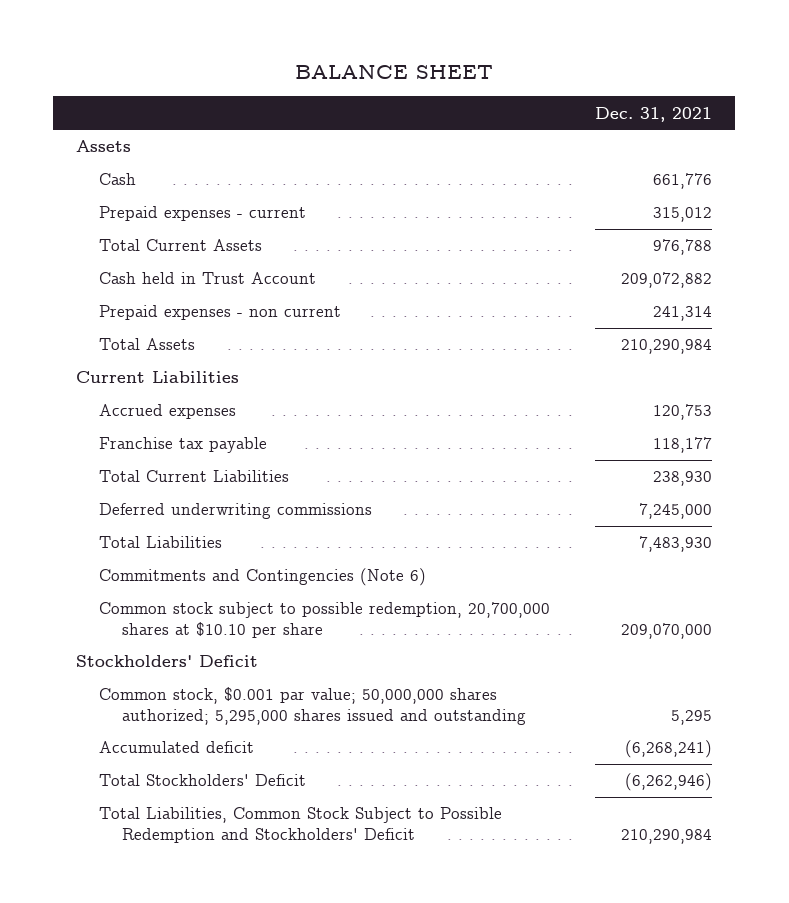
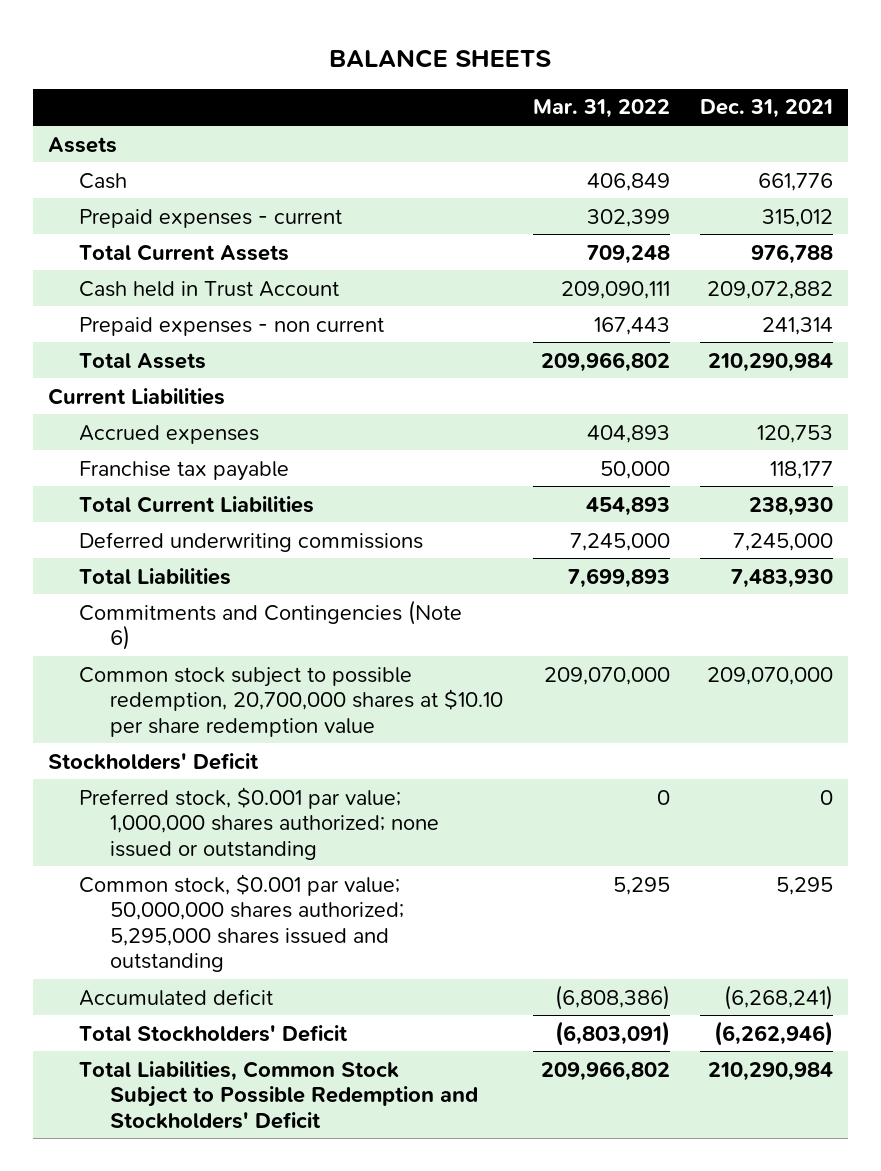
[295,65,494,80] BALANCE SHEET -> [329,48,552,68] BALANCE SHEETS
none -> [533,99,671,119] Mar. 31, 2022
[98,602,550,638] Common stock subject to possible redemption, 20,700,000 shares at $10.10 per share -> [79,666,504,737] Common stock subject to possible redemption, 20,700,000 shares at $10.10 per share redemption value
none -> [79,786,440,860] Preferred stock, $0.001 par value; 1,000,000 shares authorized; none issued or outstanding

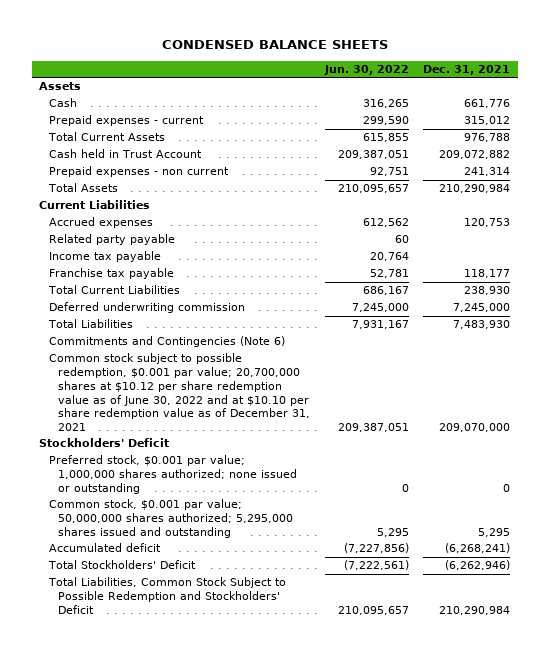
[329,48,552,68] BALANCE SHEETS -> [161,40,388,50] CONDENSED BALANCE SHEETS
[533,99,671,119] Mar. 31, 2022 -> none
none -> [323,64,409,75] Jun. 30, 2022
none -> [48,234,175,246] Related party payable
none -> [48,251,161,263] Income tax payable
[79,531,424,552] Deferred underwriting commissions -> [48,302,245,314] Deferred underwriting commission
[79,666,504,737] Common stock subject to possible redemption, 20,700,000 shares at $10.10 per share redemption value -> [48,353,311,432] Common stock subject to possible redemption, $0.001 par value; 20,700,000 shares at $10.12 per share redemption value as of June 30, 2022 and at $10.10 per share redemption value as of December 31, 2021

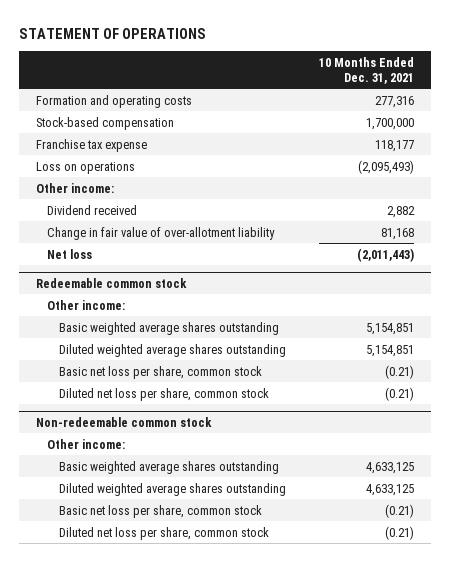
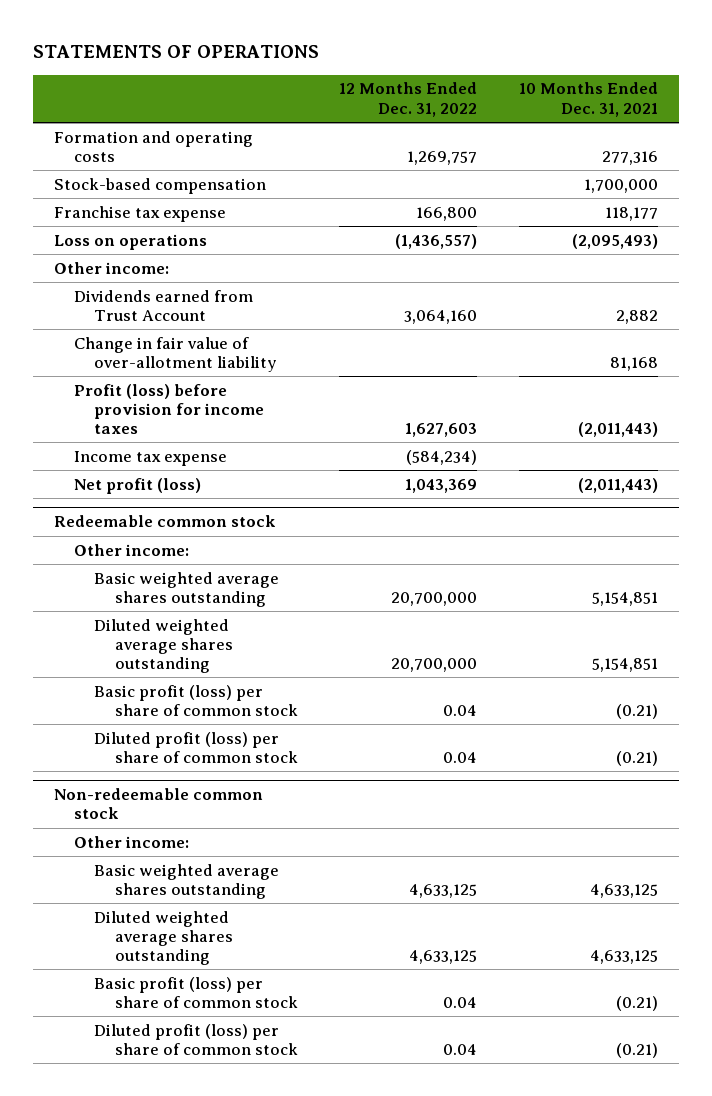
[19,27,207,39] STATEMENT OF OPERATIONS -> [33,45,320,59] STATEMENTS OF OPERATIONS
none -> [339,82,478,117] 12 Months Ended Dec. 31, 2022
[47,204,138,215] Dividend received -> [74,289,254,321] Dividends earned from Trust Account
none -> [74,383,265,435] Profit (loss) before provision for income taxes
none -> [74,450,228,466] Income tax expense
[47,248,93,259] Net loss -> [74,477,202,494] Net profit (loss)
[58,365,262,379] Basic net loss per share, common stock -> [94,684,298,716] Basic profit (loss) per share of common stock
[58,387,269,401] Diluted net loss per share, common stock -> [94,731,298,763] Diluted profit (loss) per share of common stock
[58,504,262,518] Basic net loss per share, common stock -> [94,976,298,1008] Basic profit (loss) per share of common stock
[58,526,269,540] Diluted net loss per share, common stock -> [94,1023,298,1055] Diluted profit (loss) per share of common stock

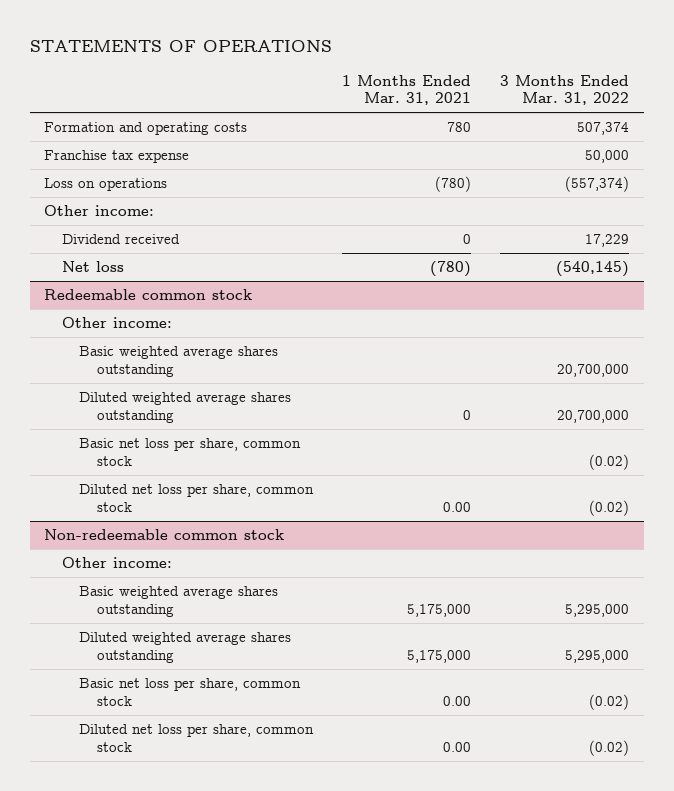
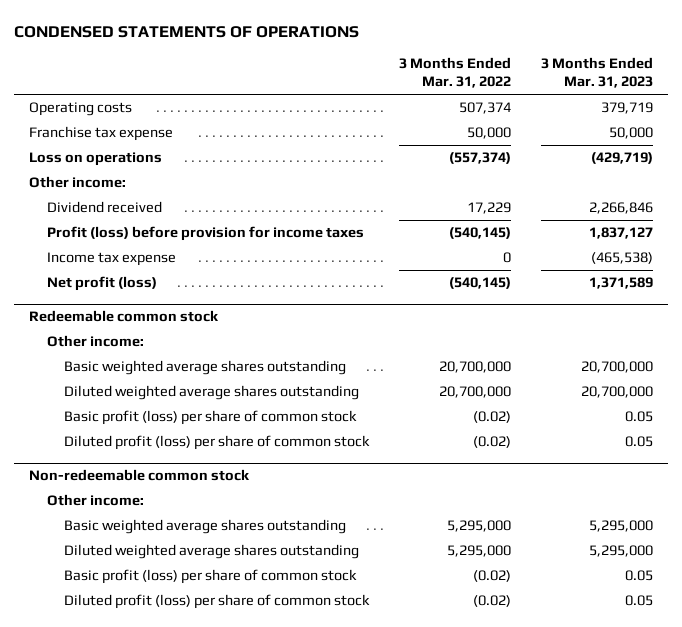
[29,40,332,53] STATEMENTS OF OPERATIONS -> [14,25,360,38] CONDENSED STATEMENTS OF OPERATIONS
[342,74,472,106] 1 Months Ended Mar. 31, 2021 -> none
none -> [540,57,653,89] 3 Months Ended Mar. 31, 2023
[44,121,248,135] Formation and operating costs -> [29,102,133,117] Operating costs
none -> [46,226,364,242] Profit (loss) before provision for income taxes
none -> [46,252,176,267] Income tax expense
[61,260,124,272] Net loss -> [46,276,157,292] Net profit (loss)
[79,437,302,466] Basic net loss per share, common stock -> [64,410,358,426] Basic profit (loss) per share of common stock
[79,483,315,512] Diluted net loss per share, common stock -> [64,435,371,451] Diluted profit (loss) per share of common stock
[79,677,302,706] Basic net loss per share, common stock -> [64,569,358,585] Basic profit (loss) per share of common stock
[79,723,315,752] Diluted net loss per share, common stock -> [64,594,371,610] Diluted profit (loss) per share of common stock

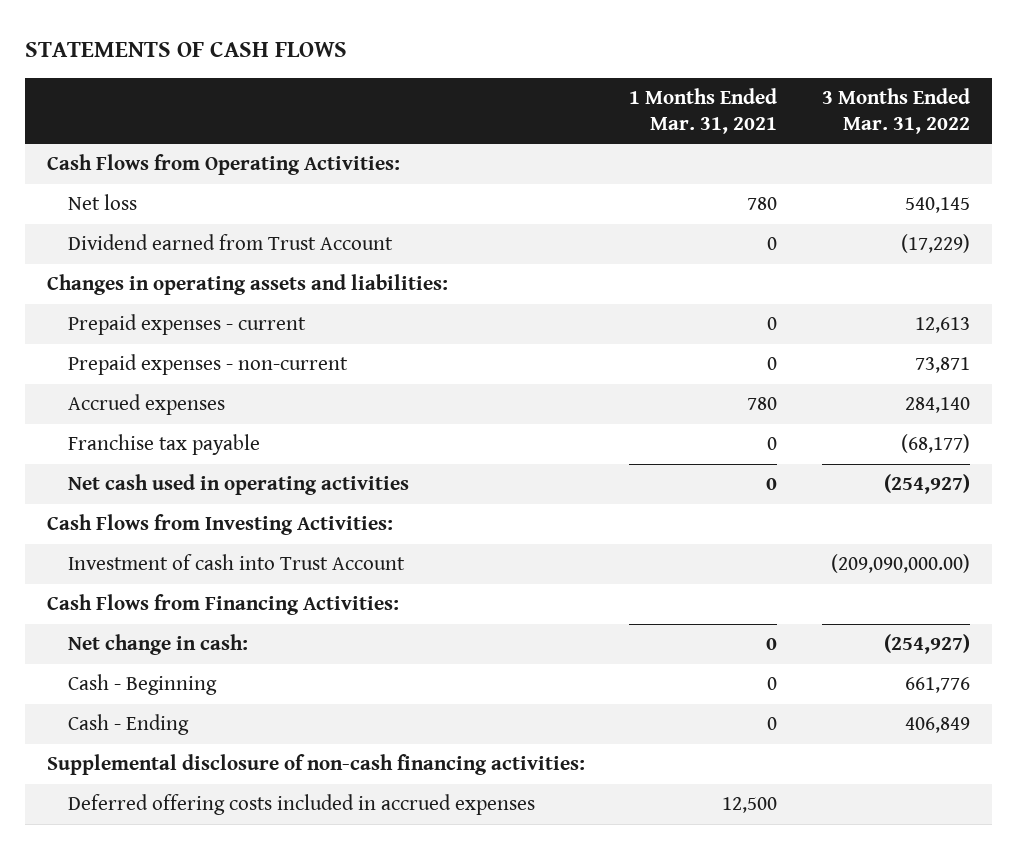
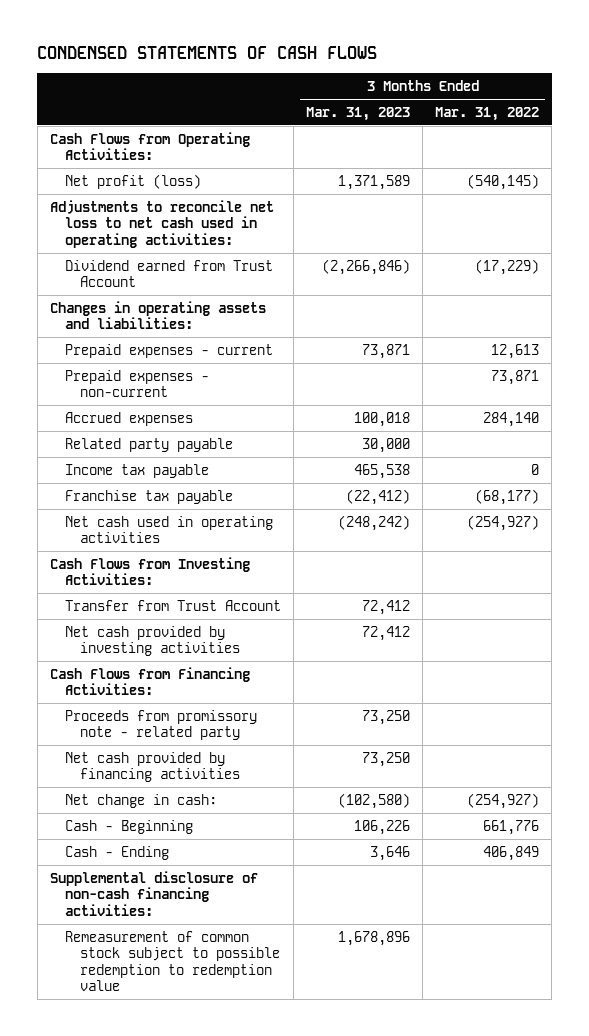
[24,41,347,57] STATEMENTS OF CASH FLOWS -> [37,46,378,60] CONDENSED STATEMENTS OF CASH FLOWS
[629,87,778,134] 1 Months Ended Mar. 31, 2021 -> none
none -> [306,106,411,121] Mar. 31, 2023
[68,194,138,211] Net loss -> [64,173,201,189] Net profit (loss)
[904,197,970,214] 540,145 -> [467,173,540,190] (540,145)
none -> [49,199,274,248] Adjustments to reconcile net loss to net cash used in operating activities:
none -> [64,437,233,452] Related party payable
none -> [64,463,209,478] Income tax payable
[68,554,406,571] Investment of cash into Trust Account -> none
none -> [64,599,281,611] Transfer from Trust Account
none -> [64,625,241,657] Net cash provided by investing activities
none -> [64,709,257,741] Proceeds from promissory note - related party
none -> [64,751,241,783] Net cash provided by financing activities
[68,794,536,816] Deferred offering costs included in accrued expenses -> none
none -> [64,930,281,992] Remeasurement of common stock subject to possible redemption to redemption value

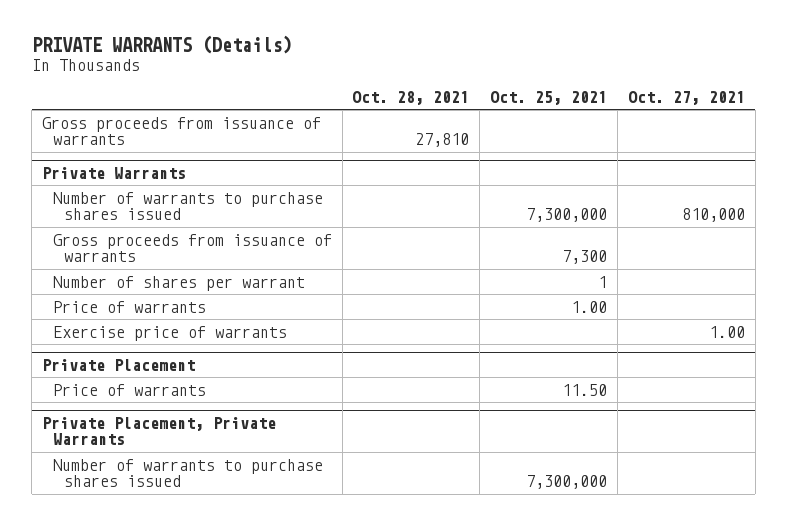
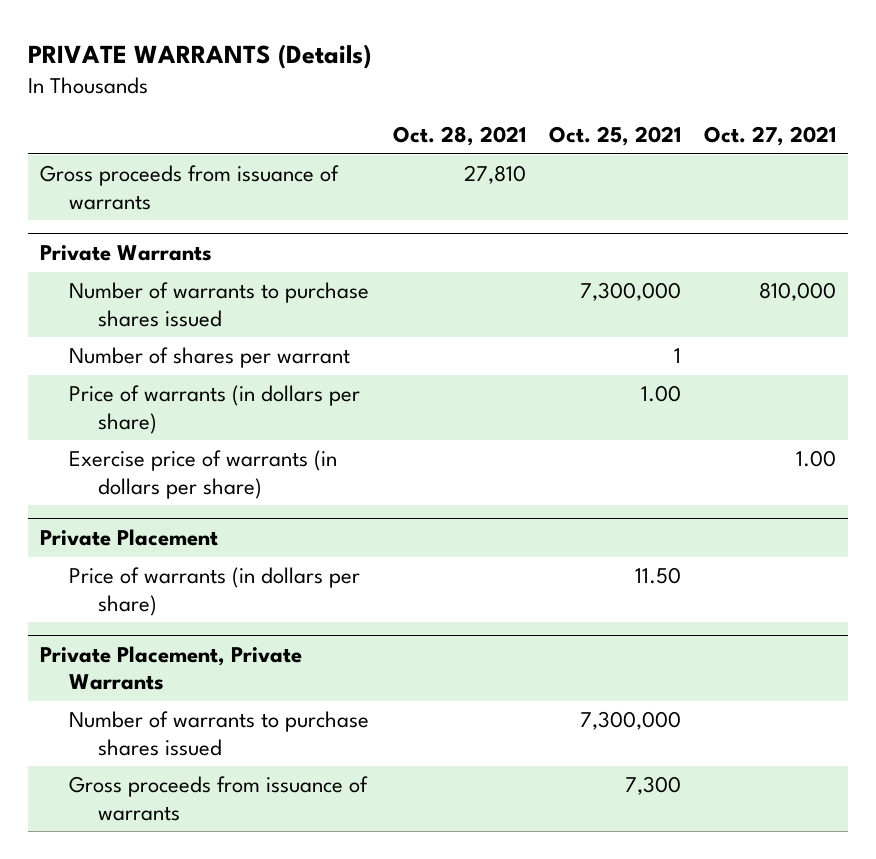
[52,233,332,263] Gross proceeds from issuance of warrants -> none
[52,300,206,313] Price of warrants -> [69,385,361,434] Price of warrants (in dollars per share)
[52,325,287,341] Exercise price of warrants -> [69,450,338,499] Exercise price of warrants (in dollars per share)
[52,383,206,396] Price of warrants -> [69,567,361,616] Price of warrants (in dollars per share)
none -> [69,776,369,821] Gross proceeds from issuance of warrants

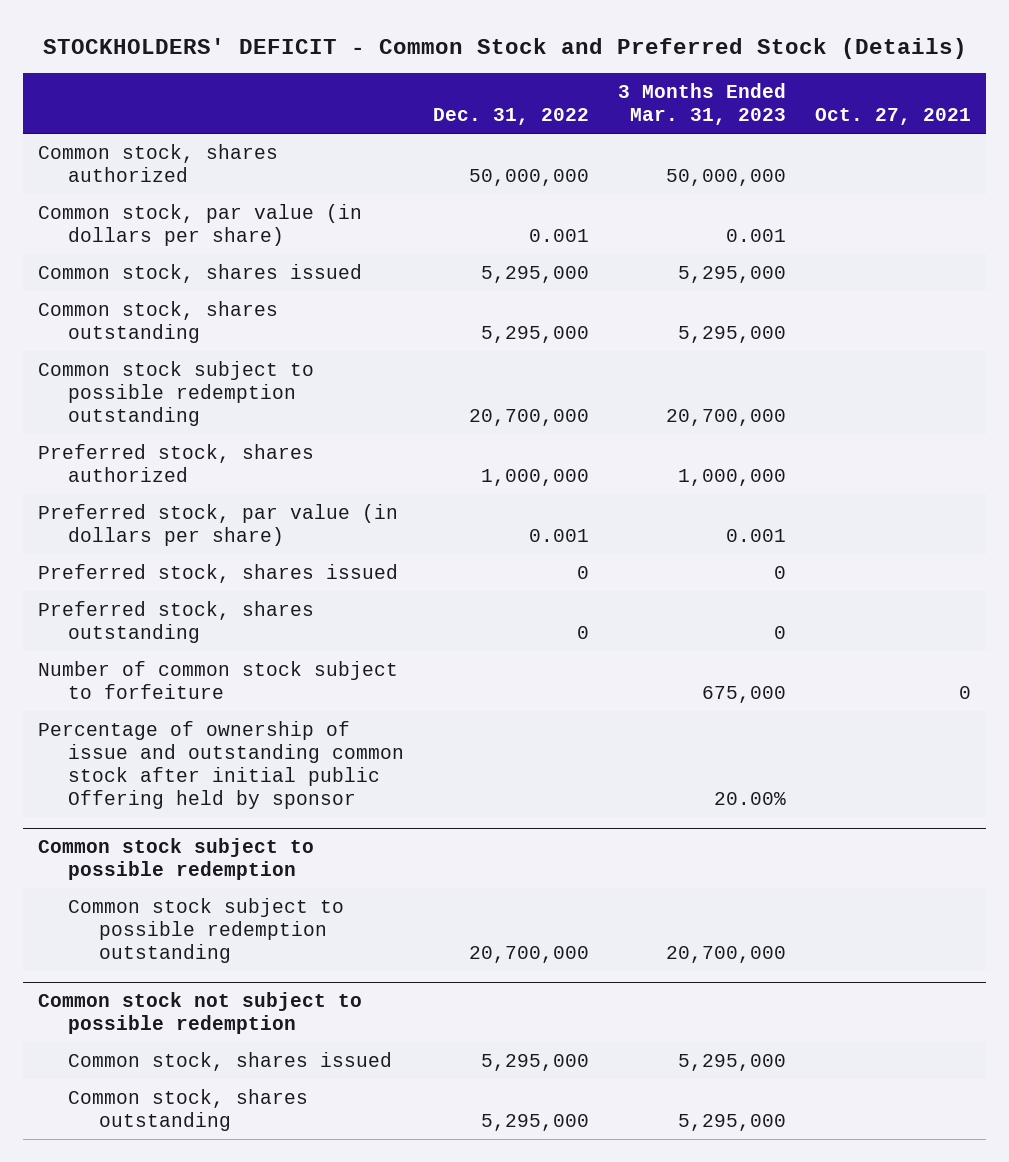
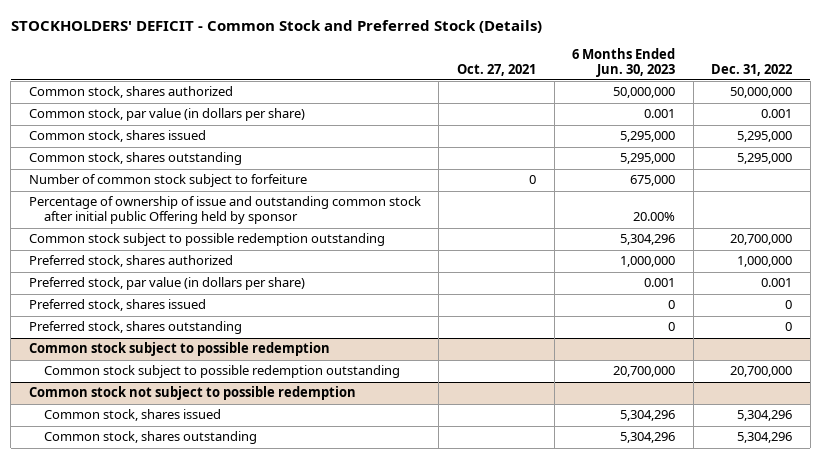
[618,83,787,126] 3 Months Ended Mar. 31, 2023 -> none
none -> [572,47,676,77] 6 Months Ended Jun. 30, 2023
[37,660,398,699] Number of common stock subject to forfeiture -> [28,174,307,188] Number of common stock subject to forfeiture
[37,720,405,810] Percentage of ownership of issue and outstanding common stock after initial public Offering held by sponsor -> [28,196,421,225] Percentage of ownership of issue and outstanding common stock after initial public Offering held by sponsor
[481,1053,590,1071] 5,295,000 -> [737,410,793,422] 5,304,296
[481,1113,590,1131] 5,295,000 -> [737,432,793,444] 5,304,296

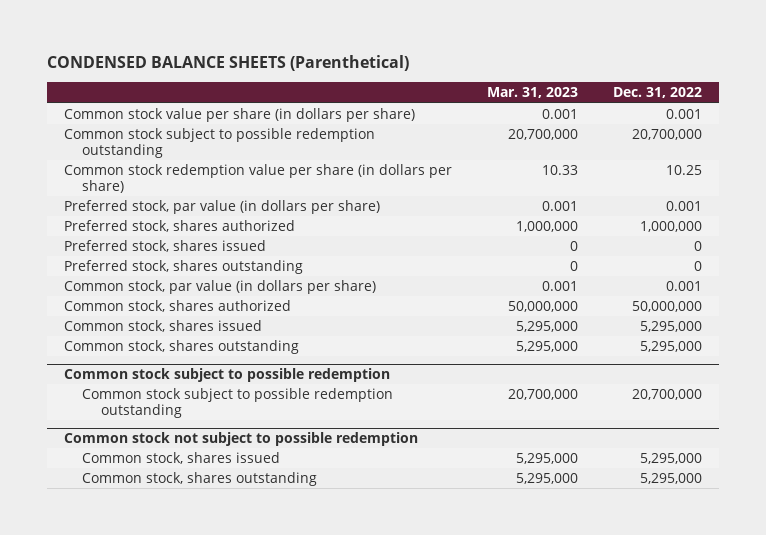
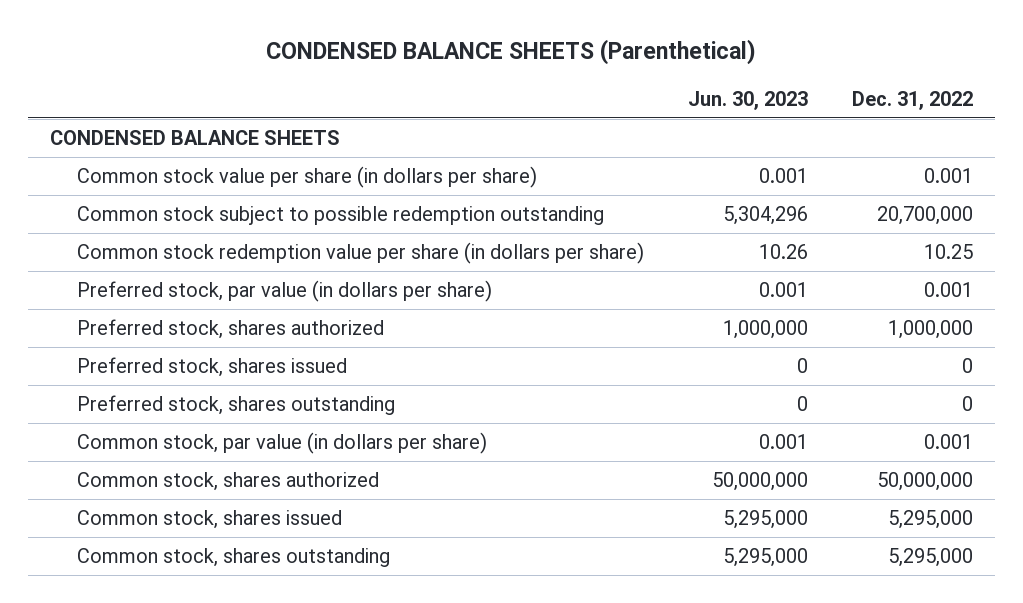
[486,87,578,99] Mar. 31, 2023 -> none
none -> [687,90,808,110] Jun. 30, 2023
none -> [50,130,341,146] CONDENSED BALANCE SHEETS
[64,368,391,383] Common stock subject to possible redemption -> none
[82,388,394,419] Common stock subject to possible redemption outstanding -> none
[64,432,419,447] Common stock not subject to possible redemption -> none
[82,452,281,465] Common stock, shares issued -> none
[82,472,318,487] Common stock, shares outstanding -> none

